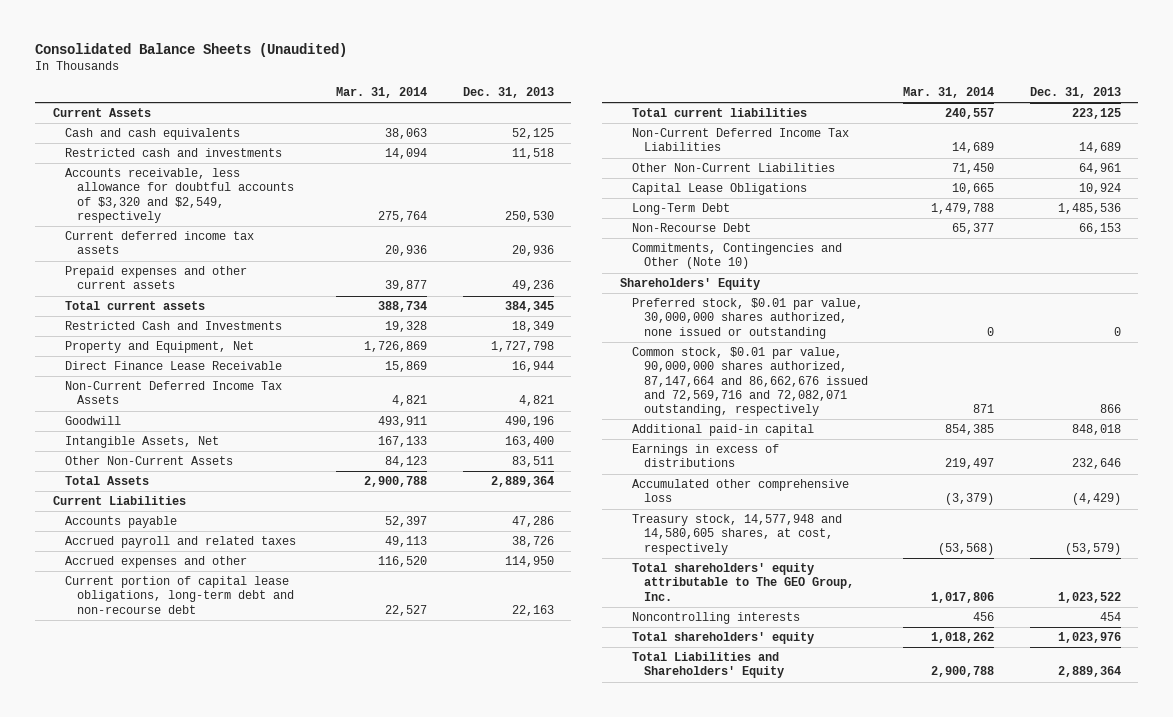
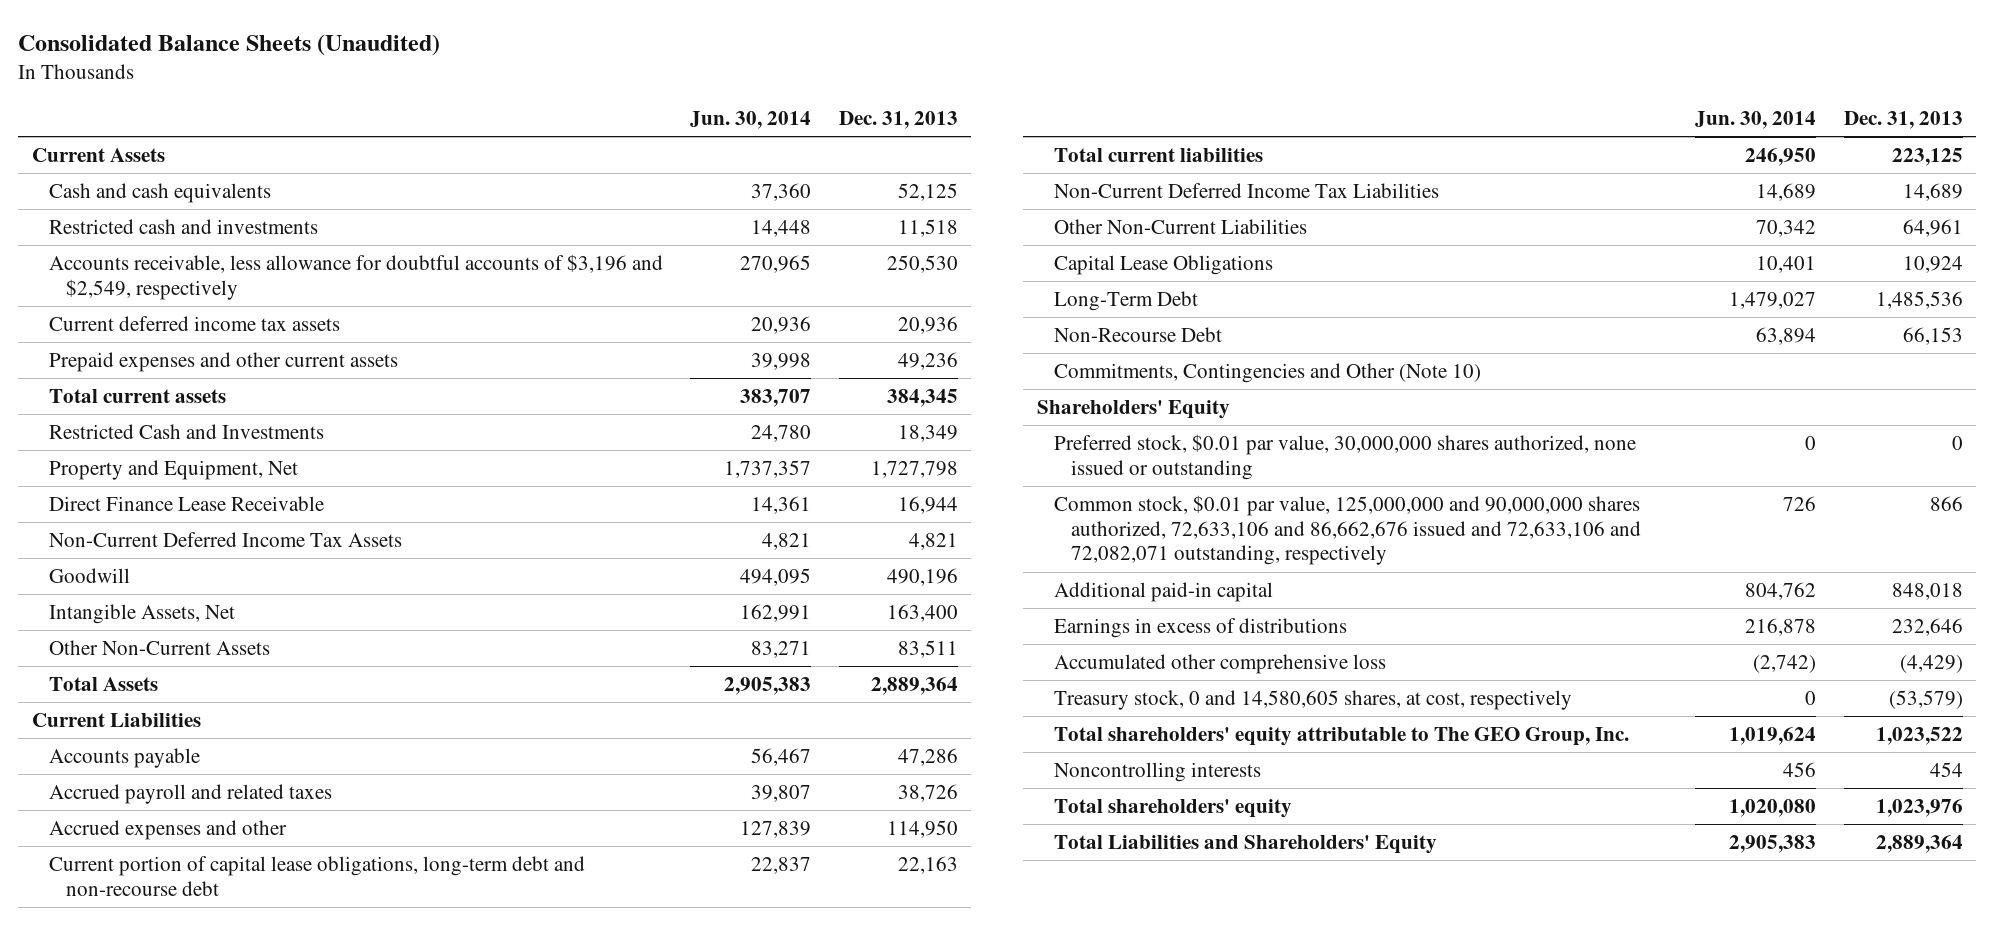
[336,87,428,99] Mar. 31, 2014 -> none
none -> [690,110,812,129] Jun. 30, 2014
[64,168,294,223] Accounts receivable, less allowance for doubtful accounts of $3,320 and $2,549, respectively -> [48,254,663,300] Accounts receivable, less allowance for doubtful accounts of $3,196 and $2,549, respectively
[631,347,868,417] Common stock, $0.01 par value, 90,000,000 shares authorized, 87,147,664 and 86,662,676 issued and 72,569,716 and 72,082,071 outstanding, respectively -> [1053,495,1641,566] Common stock, $0.01 par value, 125,000,000 and 90,000,000 shares authorized, 72,633,106 and 86,662,676 issued and 72,633,106 and 72,082,071 outstanding, respectively
[631,514,842,555] Treasury stock, 14,577,948 and 14,580,605 shares, at cost, respectively -> [1053,690,1572,711] Treasury stock, 0 and 14,580,605 shares, at cost, respectively

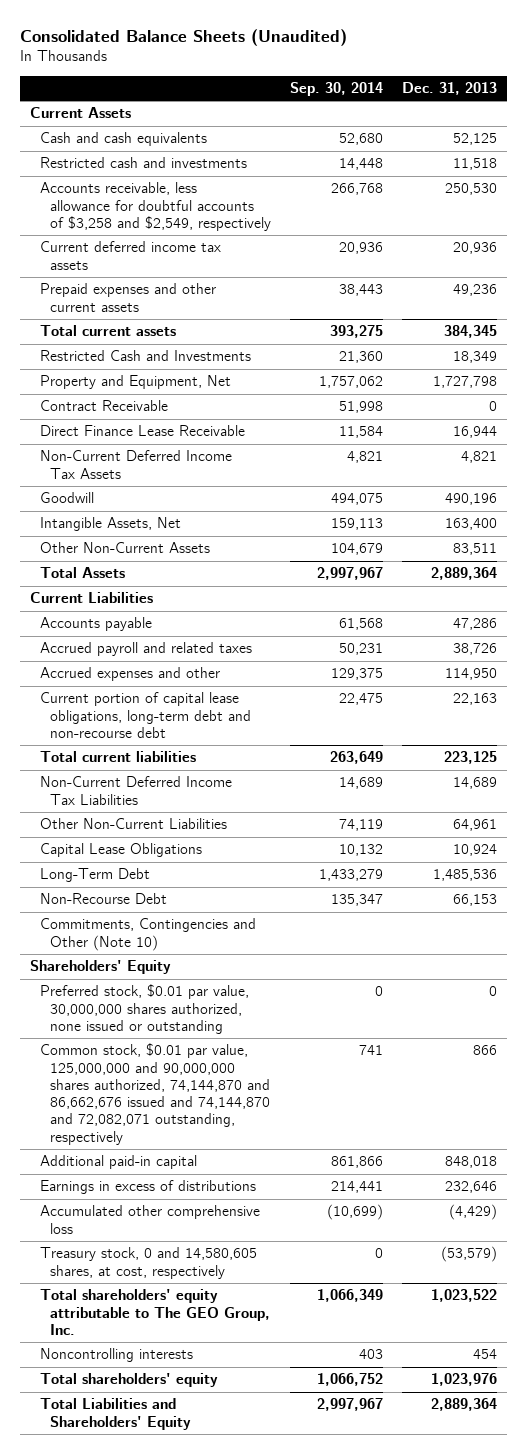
[690,110,812,129] Jun. 30, 2014 -> none
none -> [289,81,383,96] Sep. 30, 2014
[48,254,663,300] Accounts receivable, less allowance for doubtful accounts of $3,196 and $2,549, respectively -> [39,182,271,231] Accounts receivable, less allowance for doubtful accounts of $3,258 and $2,549, respectively
none -> [39,400,168,412] Contract Receivable
[1053,495,1641,566] Common stock, $0.01 par value, 125,000,000 and 90,000,000 shares authorized, 72,633,106 and 86,662,676 issued and 72,633,106 and 72,082,071 outstanding, respectively -> [39,1043,270,1145] Common stock, $0.01 par value, 125,000,000 and 90,000,000 shares authorized, 74,144,870 and 86,662,676 issued and 74,144,870 and 72,082,071 outstanding, respectively

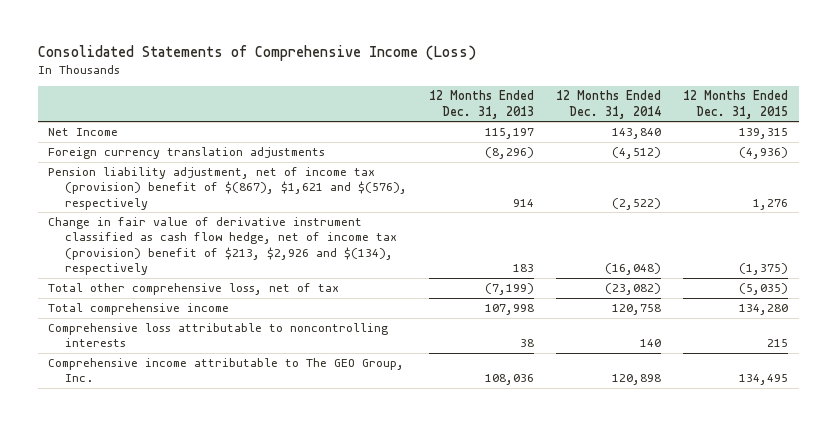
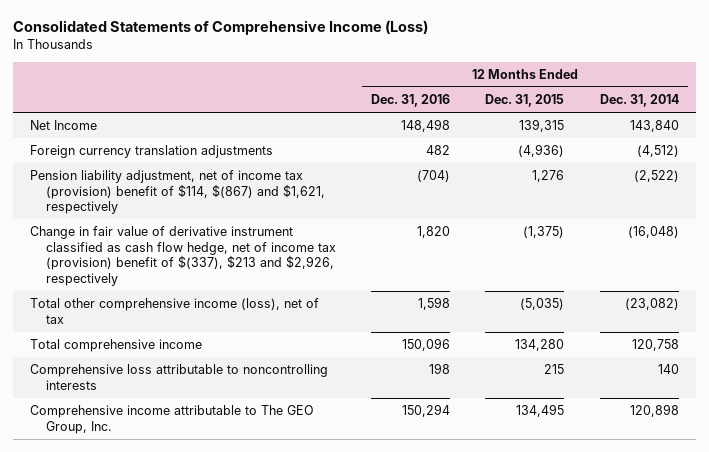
[429,90,535,119] 12 Months Ended Dec. 31, 2013 -> none
none -> [371,94,451,108] Dec. 31, 2016
[48,167,408,210] Pension liability adjustment, net of income tax (provision) benefit of $(867), $1,621 and $(576), respectively -> [30,170,325,215] Pension liability adjustment, net of income tax (provision) benefit of $114, $(867) and $1,621, respectively
[48,217,398,275] Change in fair value of derivative instrument classified as cash flow hedge, net of income tax (provision) benefit of $213, $2,926 and $(134), respectively -> [30,226,336,286] Change in fair value of derivative instrument classified as cash flow hedge, net of income tax (provision) benefit of $(337), $213 and $2,926, respectively
[48,283,340,296] Total other comprehensive loss, net of tax -> [30,298,320,324] Total other comprehensive income (loss), net of tax

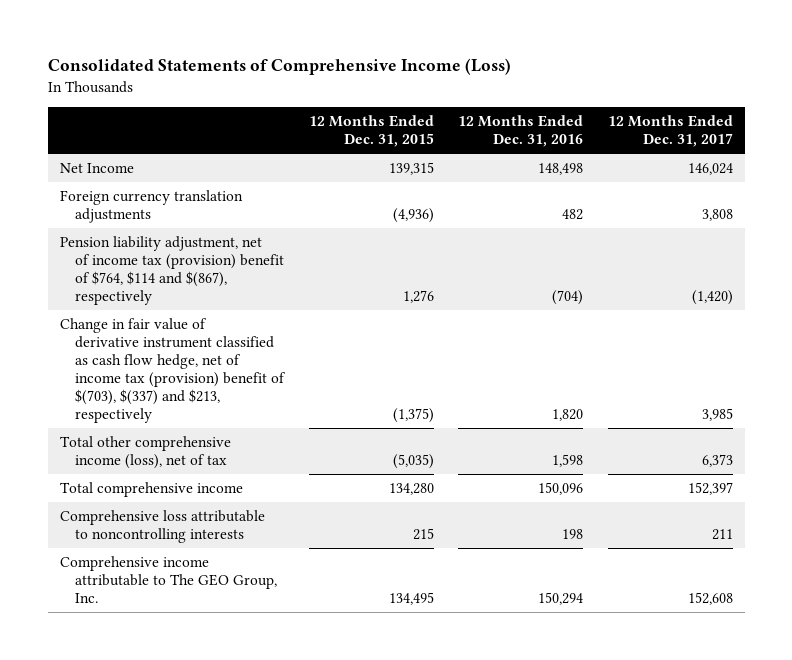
[599,94,679,108] Dec. 31, 2014 -> none
none -> [607,115,733,148] 12 Months Ended Dec. 31, 2017
[30,170,325,215] Pension liability adjustment, net of income tax (provision) benefit of $114, $(867) and $1,621, respectively -> [59,235,285,306] Pension liability adjustment, net of income tax (provision) benefit of $764, $114 and $(867), respectively
[30,226,336,286] Change in fair value of derivative instrument classified as cash flow hedge, net of income tax (provision) benefit of $(337), $213 and $2,926, respectively -> [59,317,287,424] Change in fair value of derivative instrument classified as cash flow hedge, net of income tax (provision) benefit of $(703), $(337) and $213, respectively

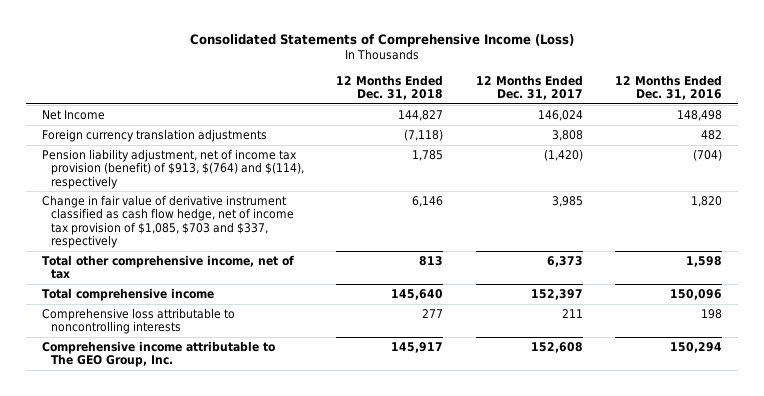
[308,115,434,148] 12 Months Ended Dec. 31, 2015 -> none
none -> [336,74,444,100] 12 Months Ended Dec. 31, 2018
[59,235,285,306] Pension liability adjustment, net of income tax (provision) benefit of $764, $114 and $(867), respectively -> [42,149,304,189] Pension liability adjustment, net of income tax provision (benefit) of $913, $(764) and $(114), respectively
[59,317,287,424] Change in fair value of derivative instrument classified as cash flow hedge, net of income tax (provision) benefit of $(703), $(337) and $213, respectively -> [42,195,294,248] Change in fair value of derivative instrument classified as cash flow hedge, net of income tax provision of $1,085, $703 and $337, respectively
[59,435,231,469] Total other comprehensive income (loss), net of tax -> [42,255,295,280] Total other comprehensive income, net of tax

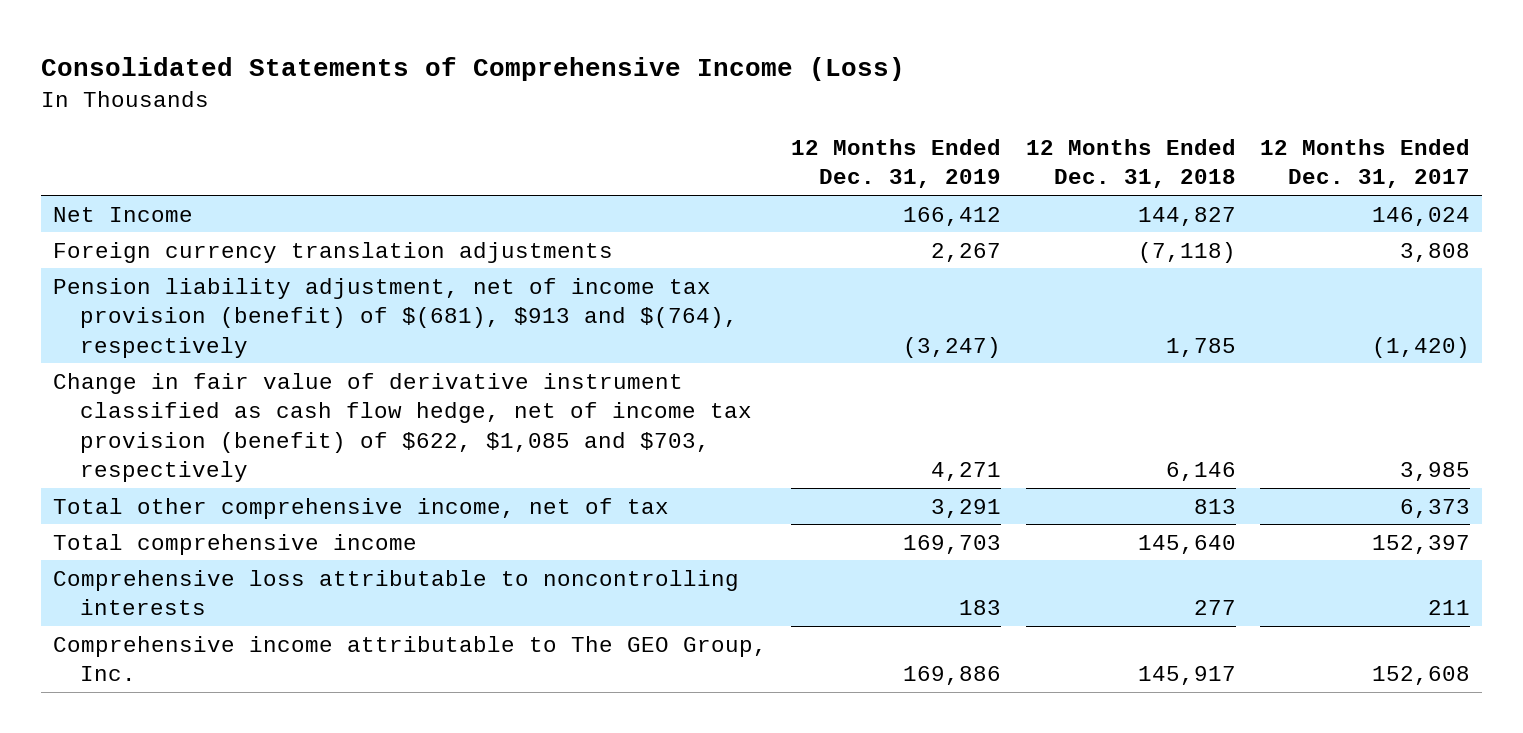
[615,74,723,100] 12 Months Ended Dec. 31, 2016 -> none
none -> [791,138,1002,189] 12 Months Ended Dec. 31, 2019
[42,149,304,189] Pension liability adjustment, net of income tax provision (benefit) of $913, $(764) and $(114), respectively -> [52,277,738,358] Pension liability adjustment, net of income tax provision (benefit) of $(681), $913 and $(764), respectively
[42,195,294,248] Change in fair value of derivative instrument classified as cash flow hedge, net of income tax provision of $1,085, $703 and $337, respectively -> [52,372,752,482] Change in fair value of derivative instrument classified as cash flow hedge, net of income tax provision (benefit) of $622, $1,085 and $703, respectively

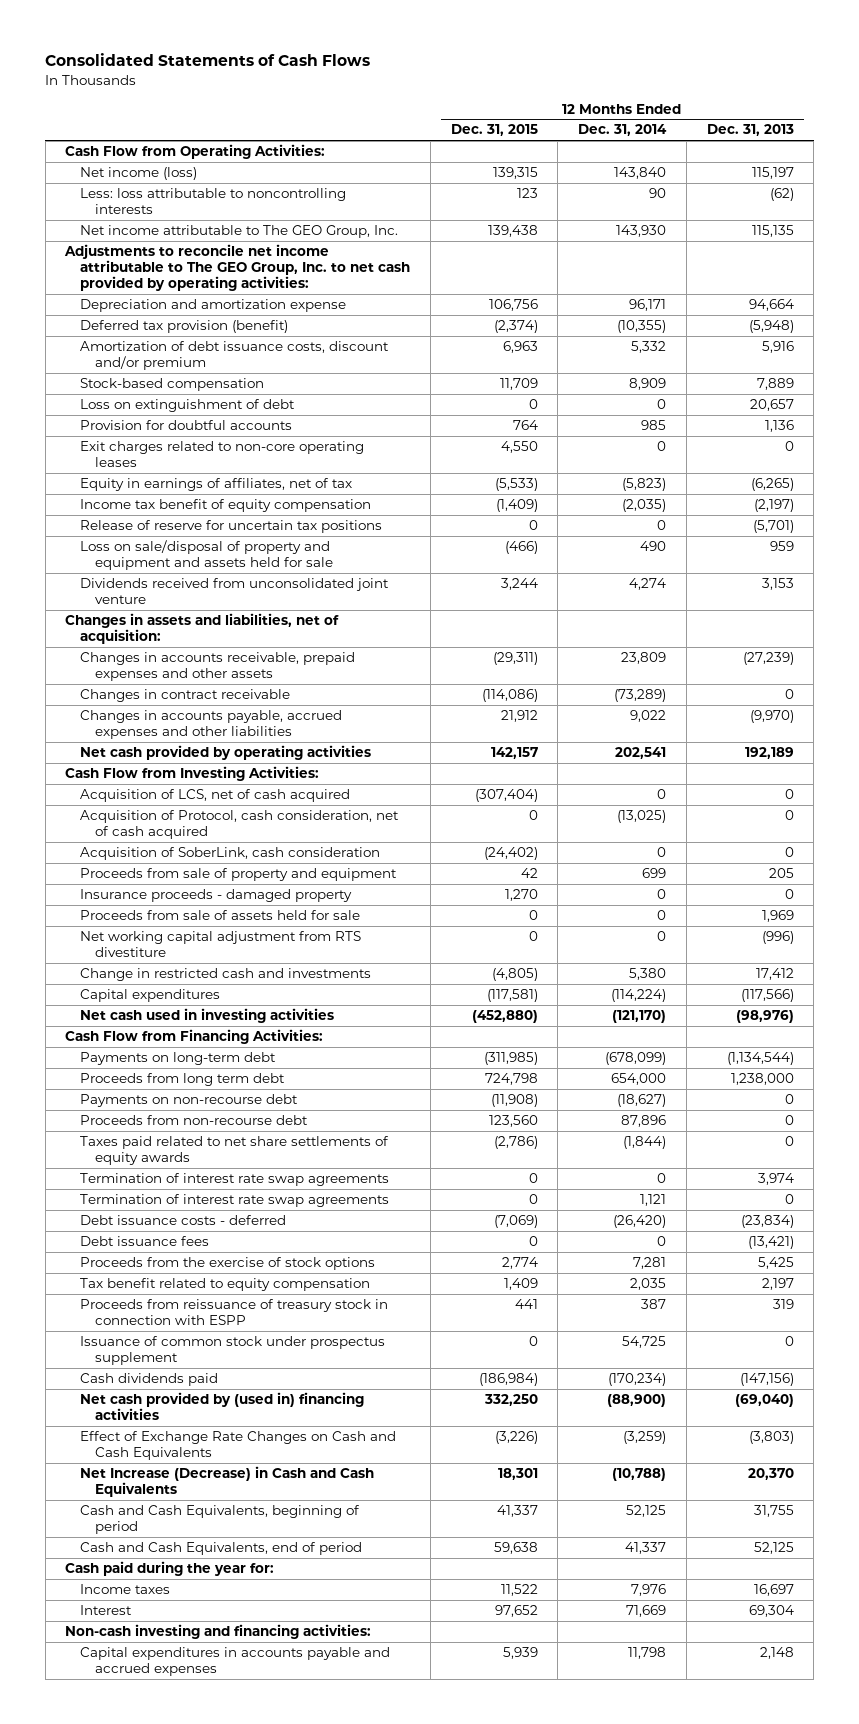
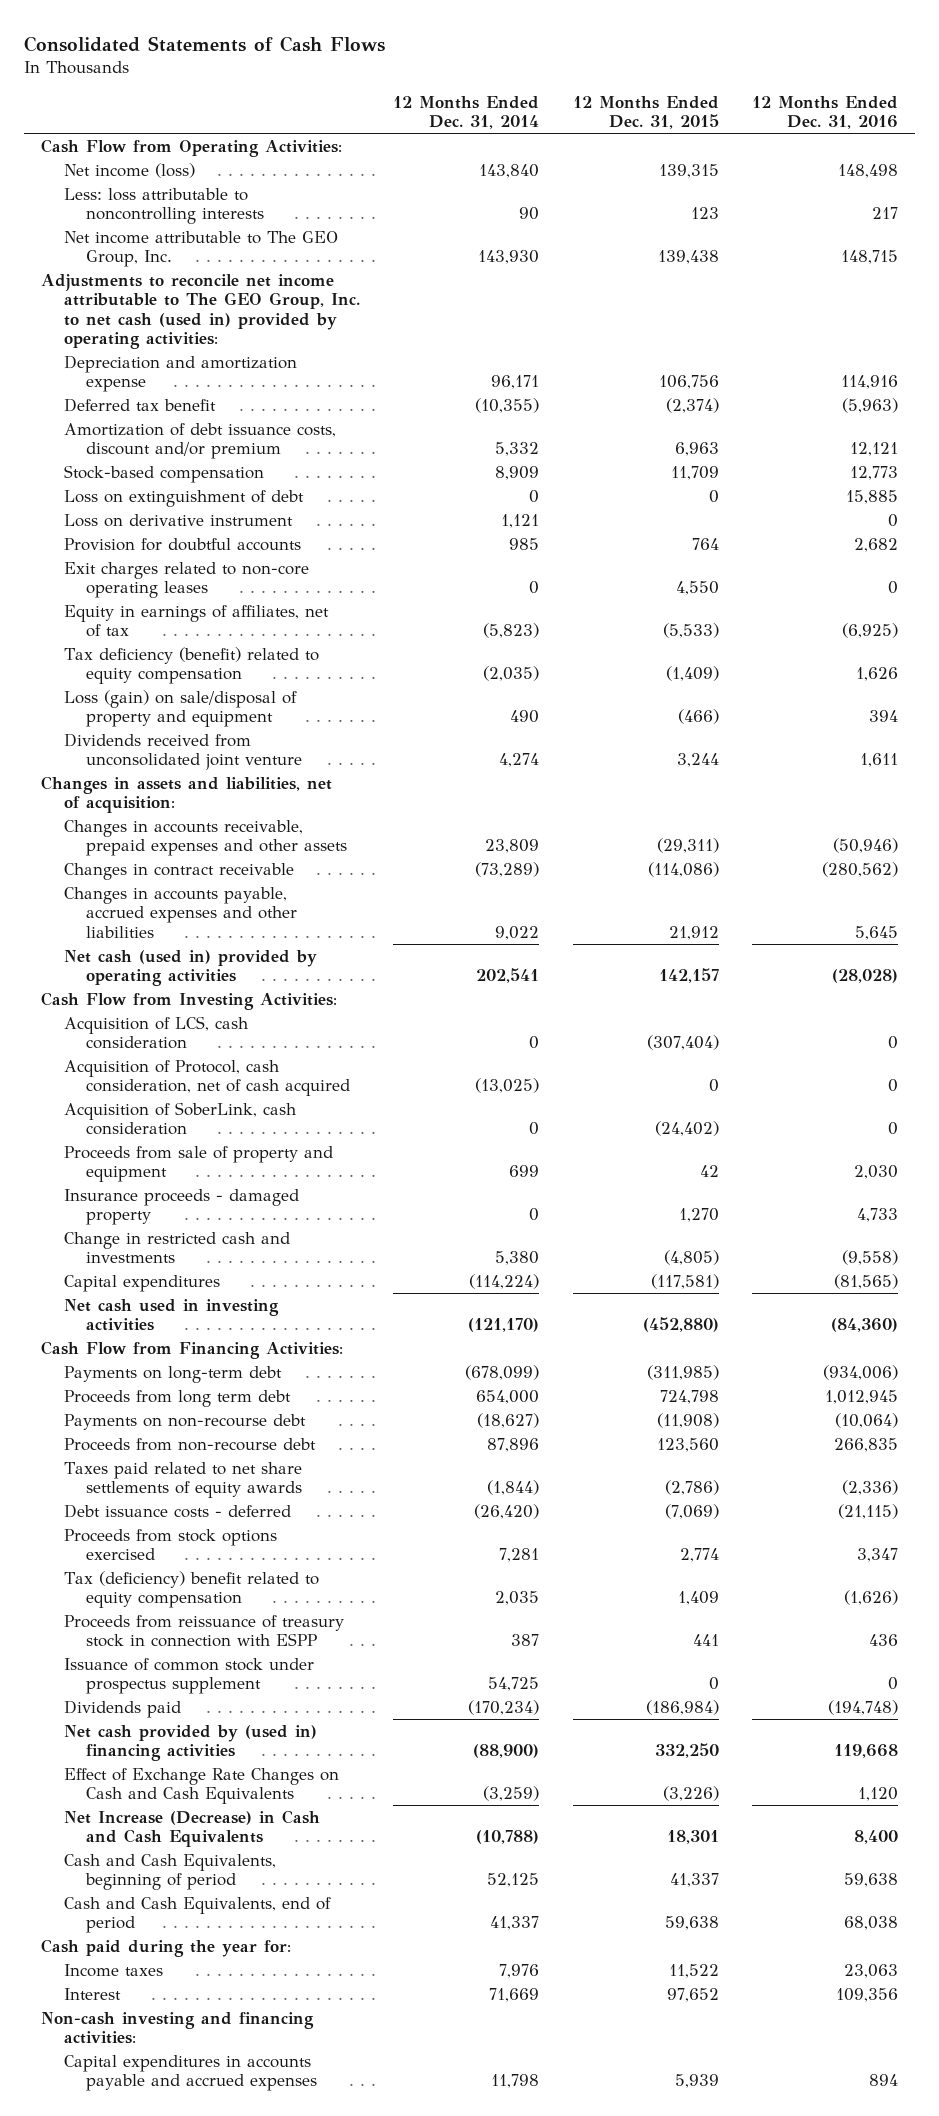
[706,124,794,137] Dec. 31, 2013 -> none
none -> [751,95,898,130] 12 Months Ended Dec. 31, 2016
[64,244,411,292] Adjustments to reconcile net income attributable to The GEO Group, Inc. to net cash provided by operating activities: -> [41,273,360,350] Adjustments to reconcile net income attributable to The GEO Group, Inc. to net cash (used in) provided by operating activities:
[80,320,289,334] Deferred tax provision (benefit) -> [63,397,216,412] Deferred tax benefit
none -> [63,513,293,527] Loss on derivative instrument
[80,520,383,534] Release of reserve for uncertain tax positions -> none
[80,499,372,513] Income tax benefit of equity compensation -> [63,646,319,685] Tax deficiency (benefit) related to equity compensation
[80,540,334,571] Loss on sale/disposal of property and equipment and assets held for sale -> [63,689,297,728] Loss (gain) on sale/disposal of property and equipment
[80,745,372,761] Net cash provided by operating activities -> [63,949,317,987] Net cash (used in) provided by operating activities
[80,789,351,803] Acquisition of LCS, net of cash acquired -> [63,1015,248,1050] Acquisition of LCS, cash consideration
[80,910,361,921] Proceeds from sale of assets held for sale -> none
[80,931,362,958] Net working capital adjustment from RTS divestiture -> none
[80,1173,390,1187] Termination of interest rate swap agreements -> none
[80,1194,390,1208] Termination of interest rate swap agreements -> none
[80,1236,210,1247] Debt issuance fees -> none
[80,1257,376,1271] Proceeds from the exercise of stock options -> [63,1528,277,1561] Proceeds from stock options exercised
[80,1278,371,1292] Tax benefit related to equity compensation -> [63,1570,319,1609] Tax (deficiency) benefit related to equity compensation
[80,1373,219,1387] Cash dividends paid -> [63,1699,181,1718] Dividends paid

